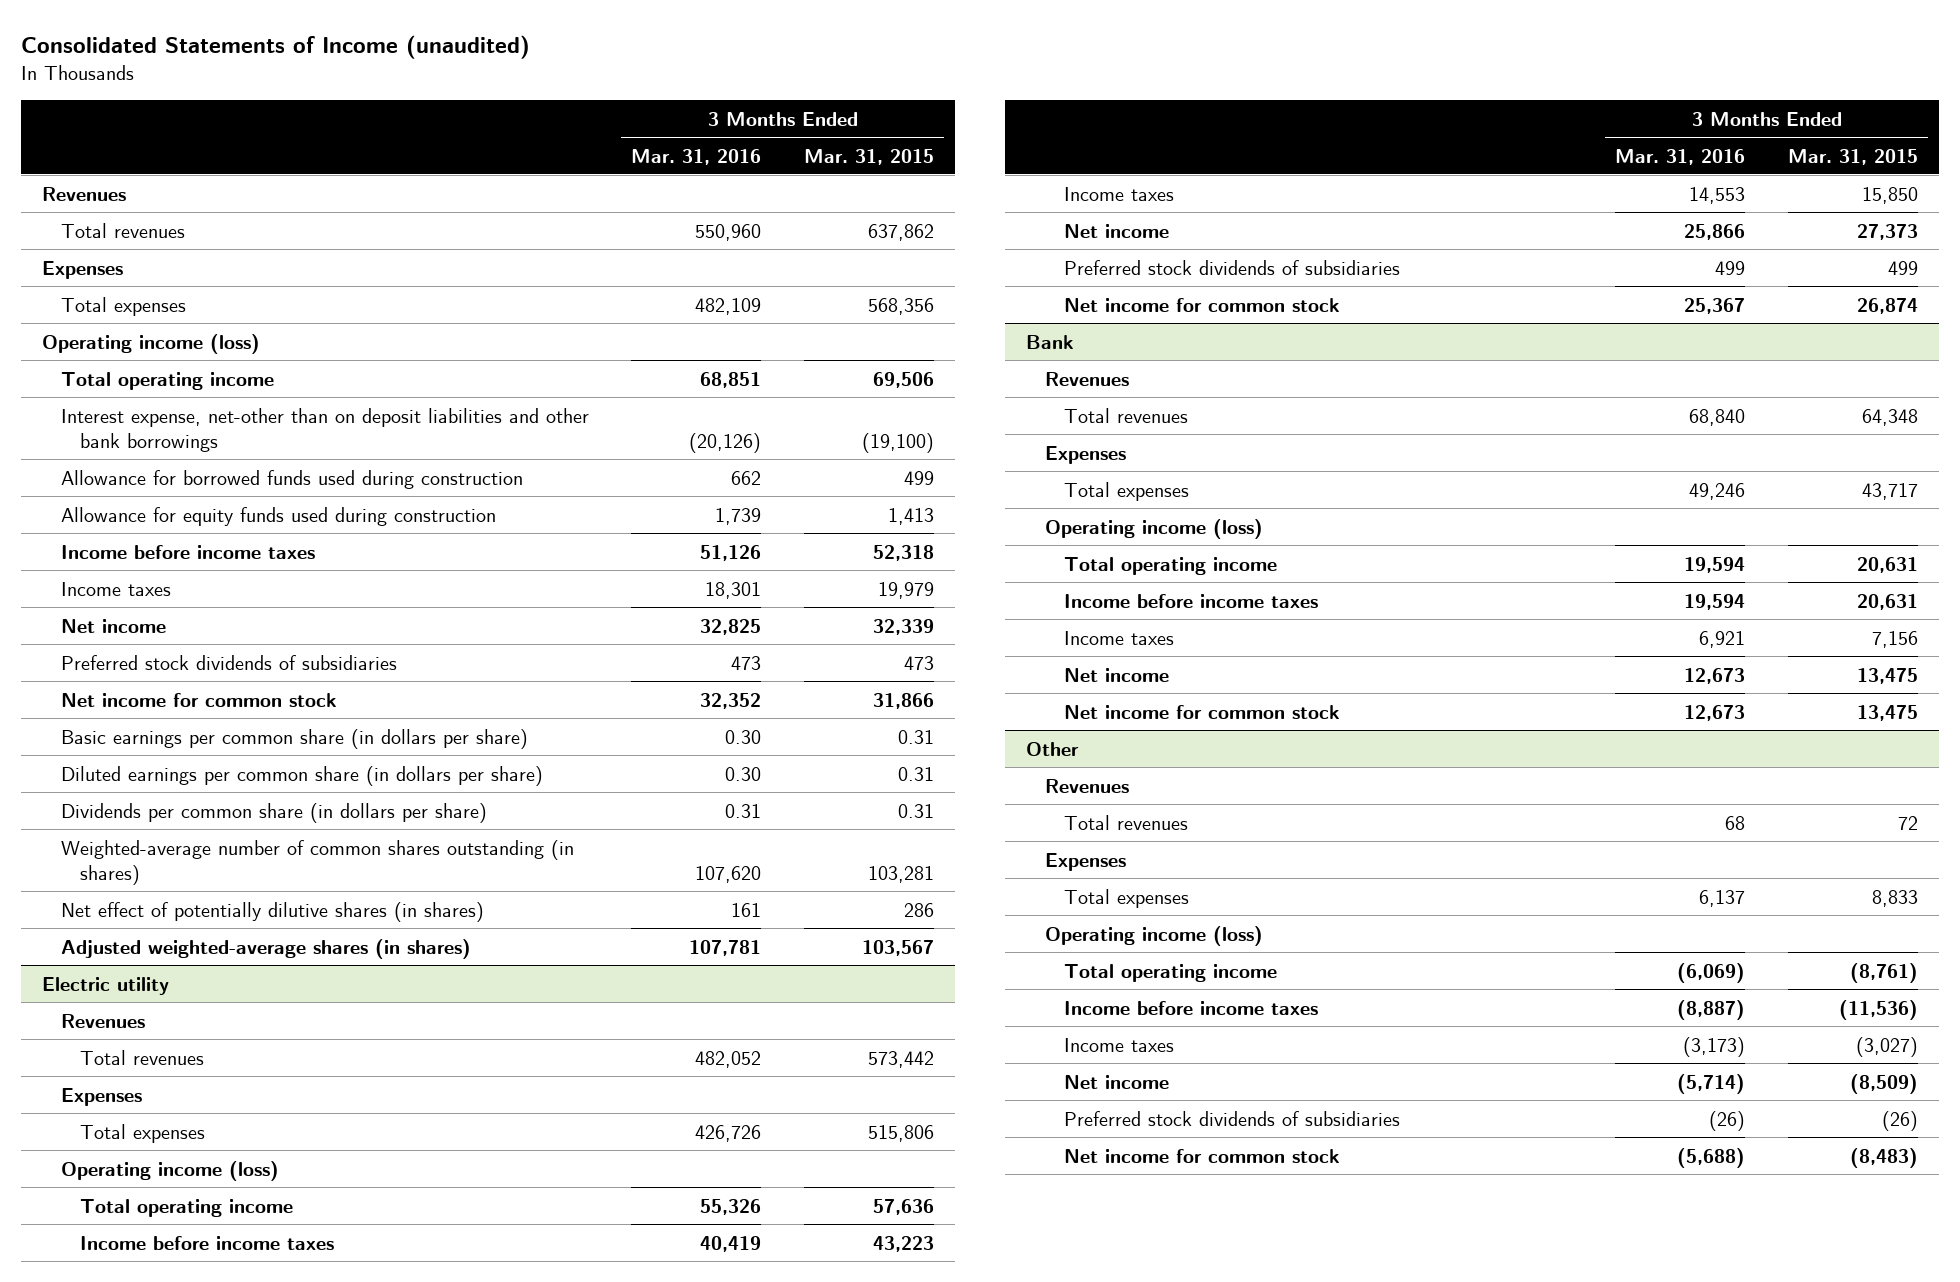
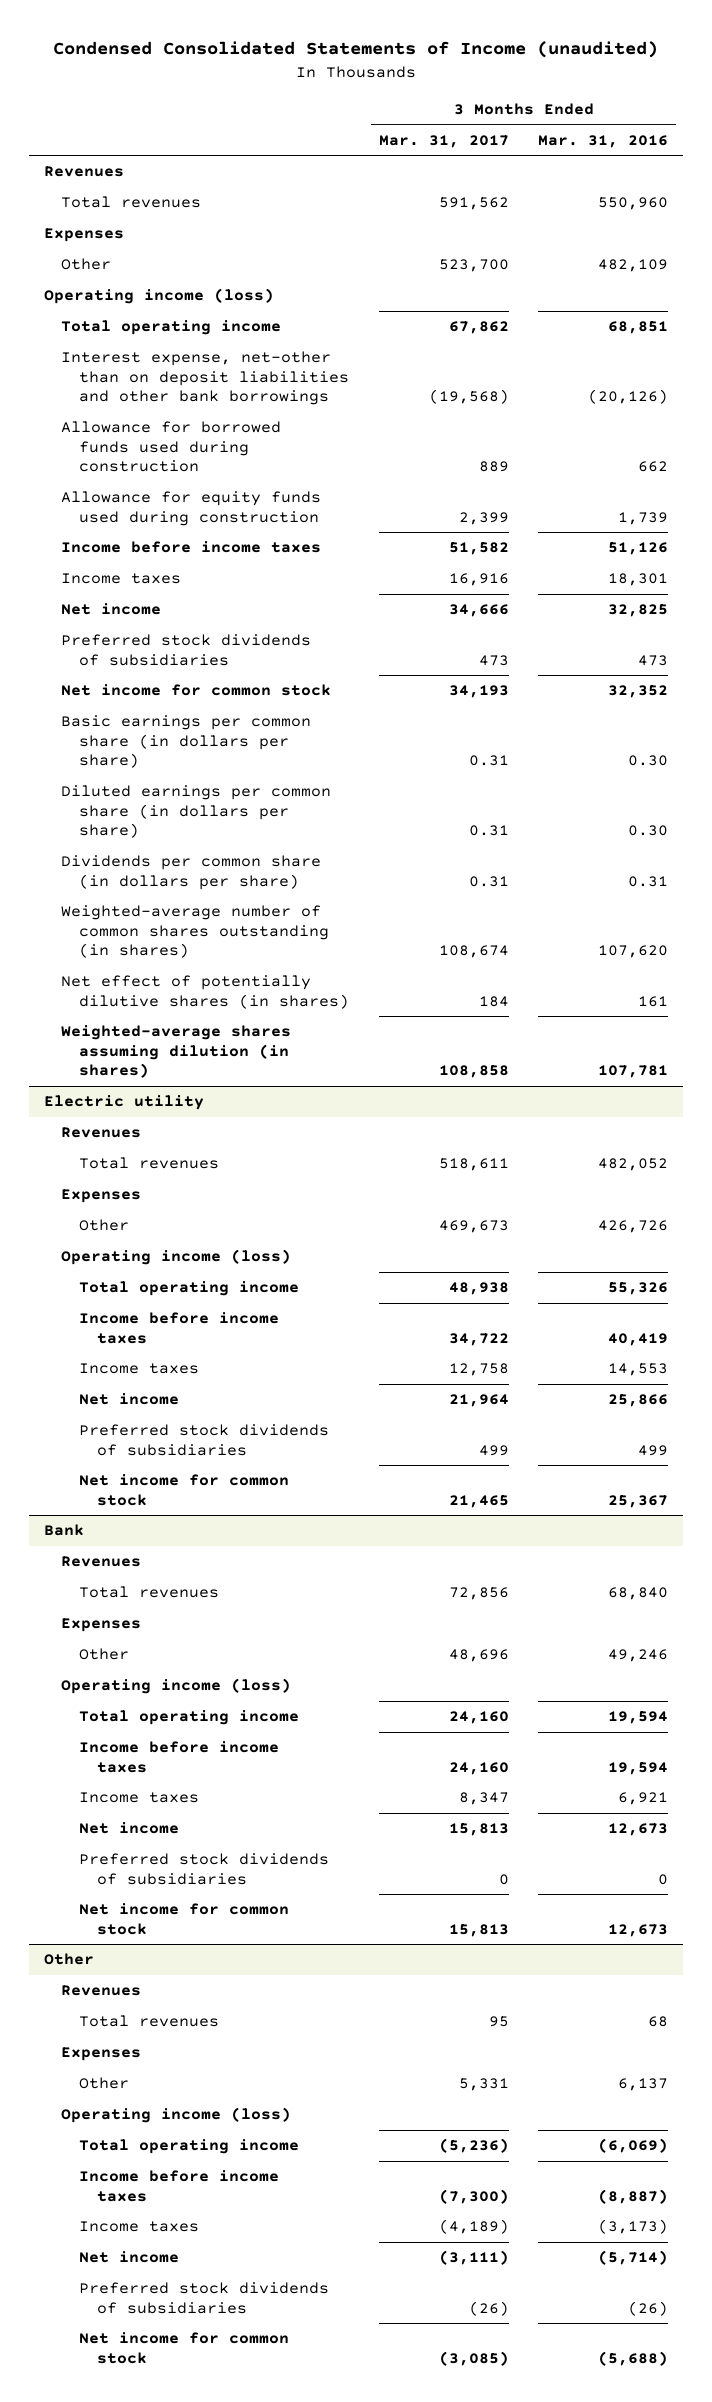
[21,34,531,59] Consolidated Statements of Income (unaudited) -> [53,41,659,59] Condensed Consolidated Statements of Income (unaudited)
[803,148,934,165] Mar. 31, 2015 -> none
none -> [378,134,509,148] Mar. 31, 2017
[61,296,187,316] Total expenses -> [61,258,112,271] Other
[61,938,472,959] Adjusted weighted-average shares (in shares) -> [61,1025,292,1079] Weighted-average shares assuming dilution (in shares)
[79,1123,205,1143] Total expenses -> [79,1219,130,1232] Other
[1063,481,1189,501] Total expenses -> [79,1648,130,1661] Other
none -> [79,1853,330,1885] Preferred stock dividends of subsidiaries
[1063,888,1189,908] Total expenses -> [79,2077,130,2090] Other

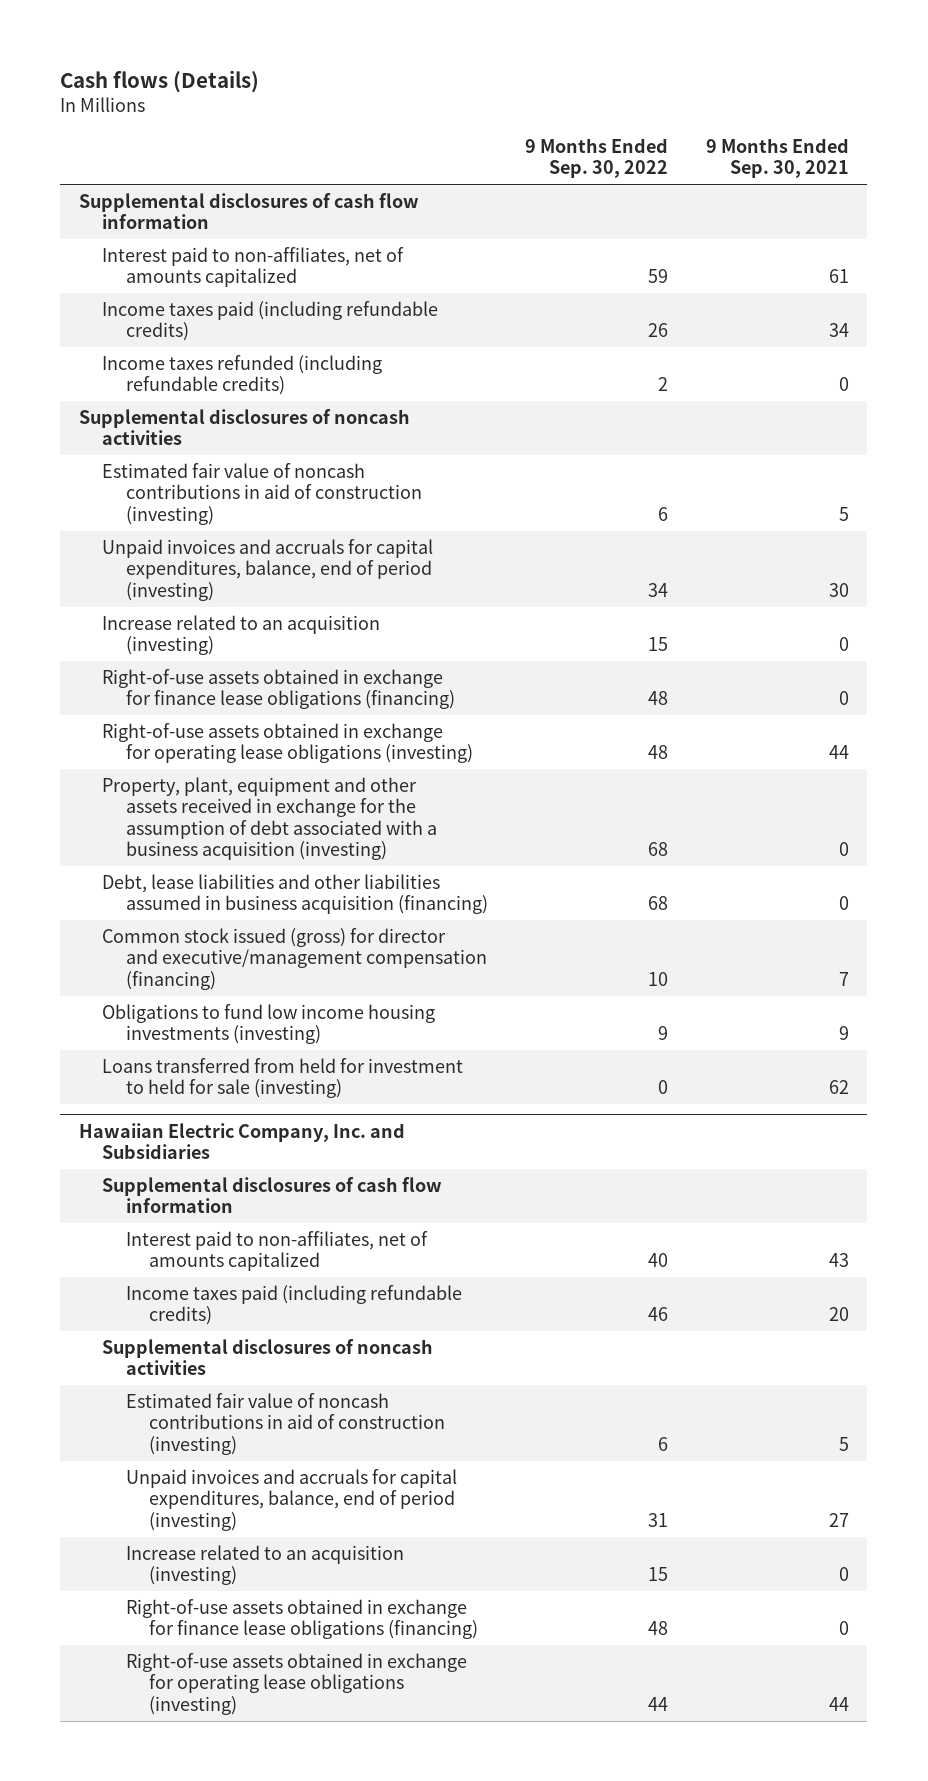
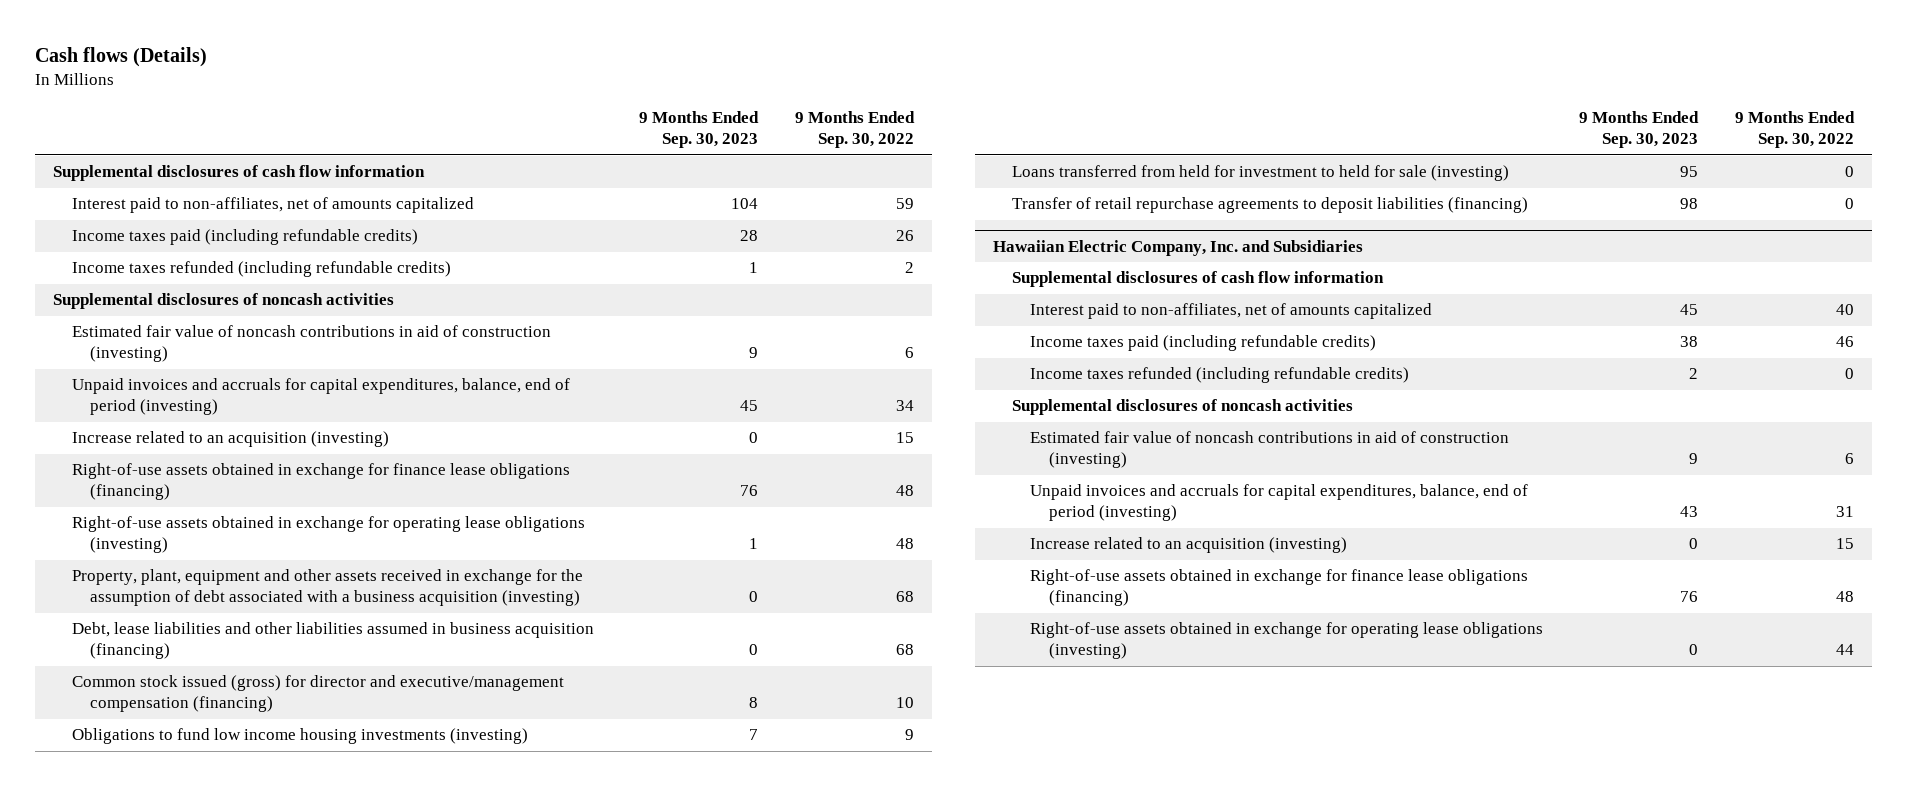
[705,137,849,179] 9 Months Ended Sep. 30, 2021 -> none
none -> [639,111,760,149] 9 Months Ended Sep. 30, 2023
none -> [1011,197,1528,214] Transfer of retail repurchase agreements to deposit liabilities (financing)
none -> [1030,367,1410,384] Income taxes refunded (including refundable credits)

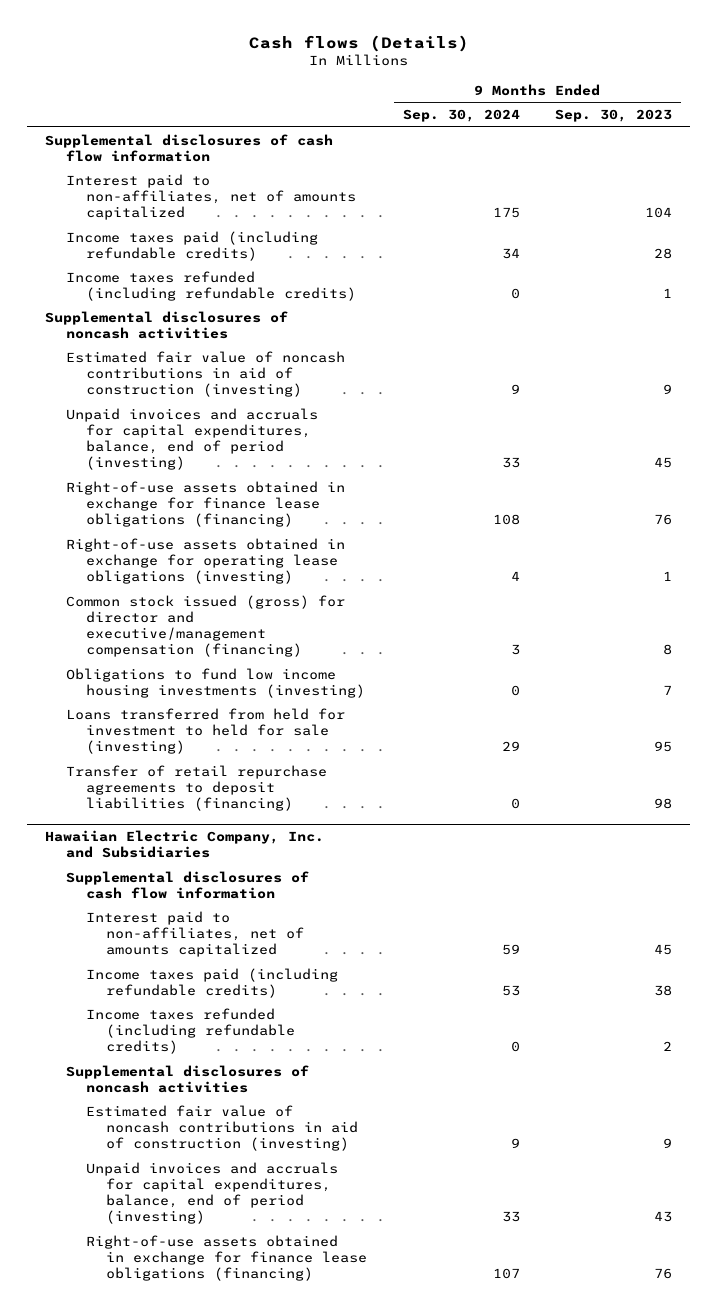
[794,111,915,149] 9 Months Ended Sep. 30, 2022 -> none
none -> [402,109,520,123] Sep. 30, 2024
[71,431,389,448] Increase related to an acquisition (investing) -> none
[71,569,583,607] Property, plant, equipment and other assets received in exchange for the assumption of debt associated with a business acquisition (investing) -> none
[71,622,594,660] Debt, lease liabilities and other liabilities assumed in business acquisition (financing) -> none
[1030,537,1348,554] Increase related to an acquisition (investing) -> none
[1030,622,1544,660] Right-of-use assets obtained in exchange for operating lease obligations (investing) -> none

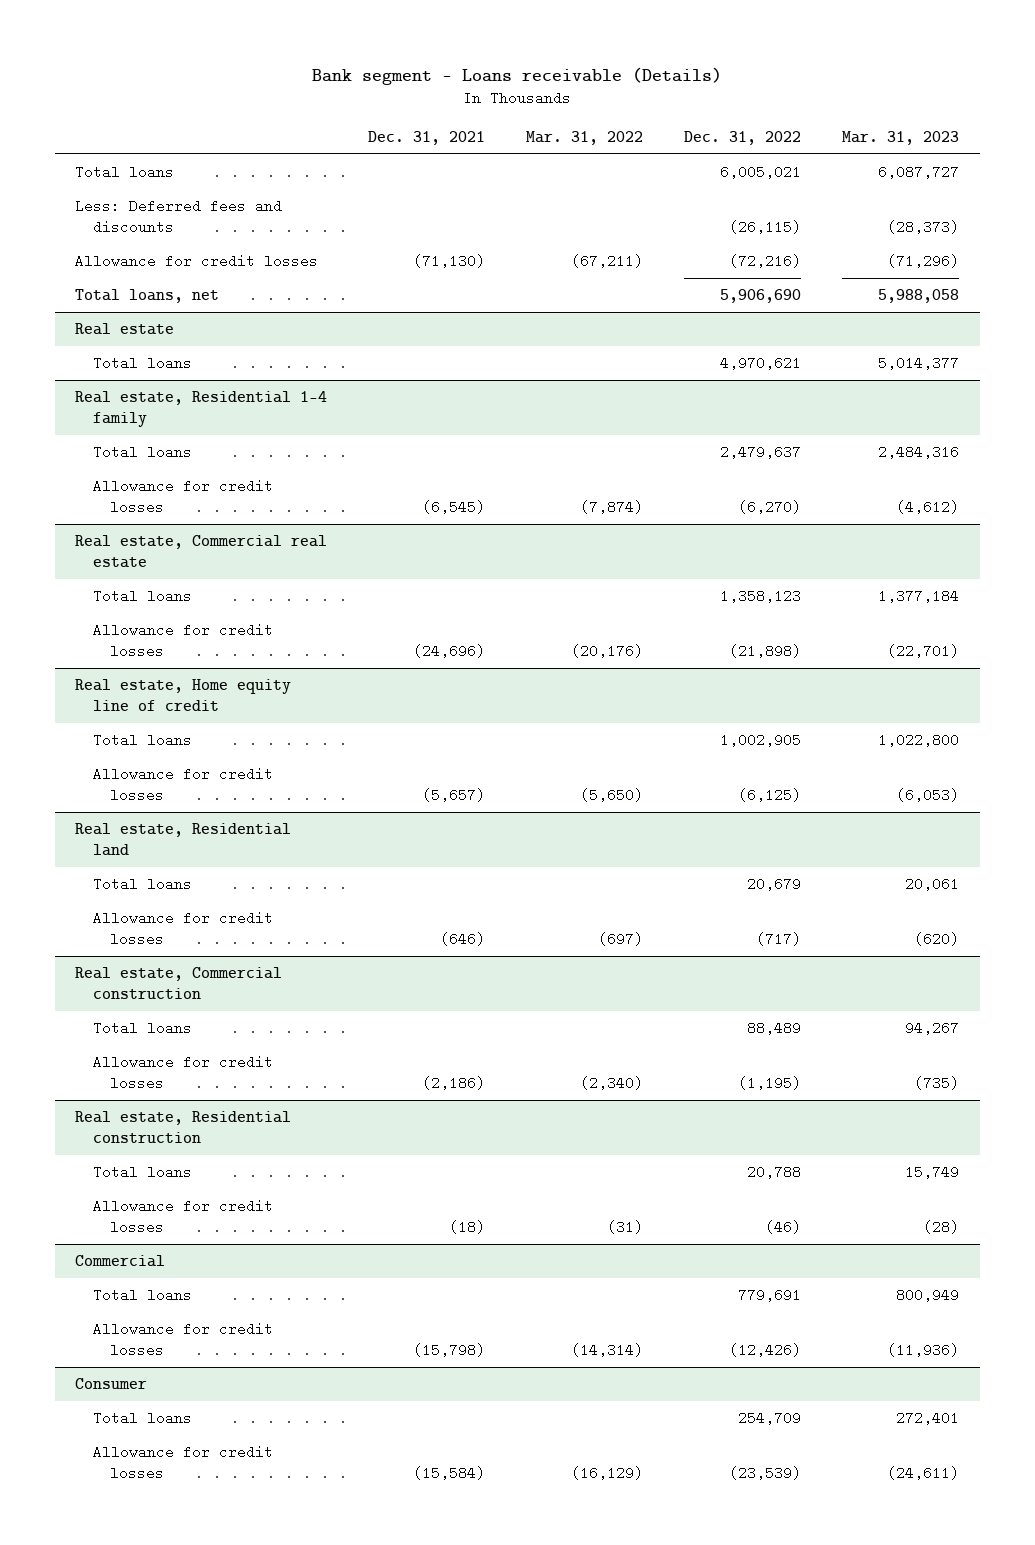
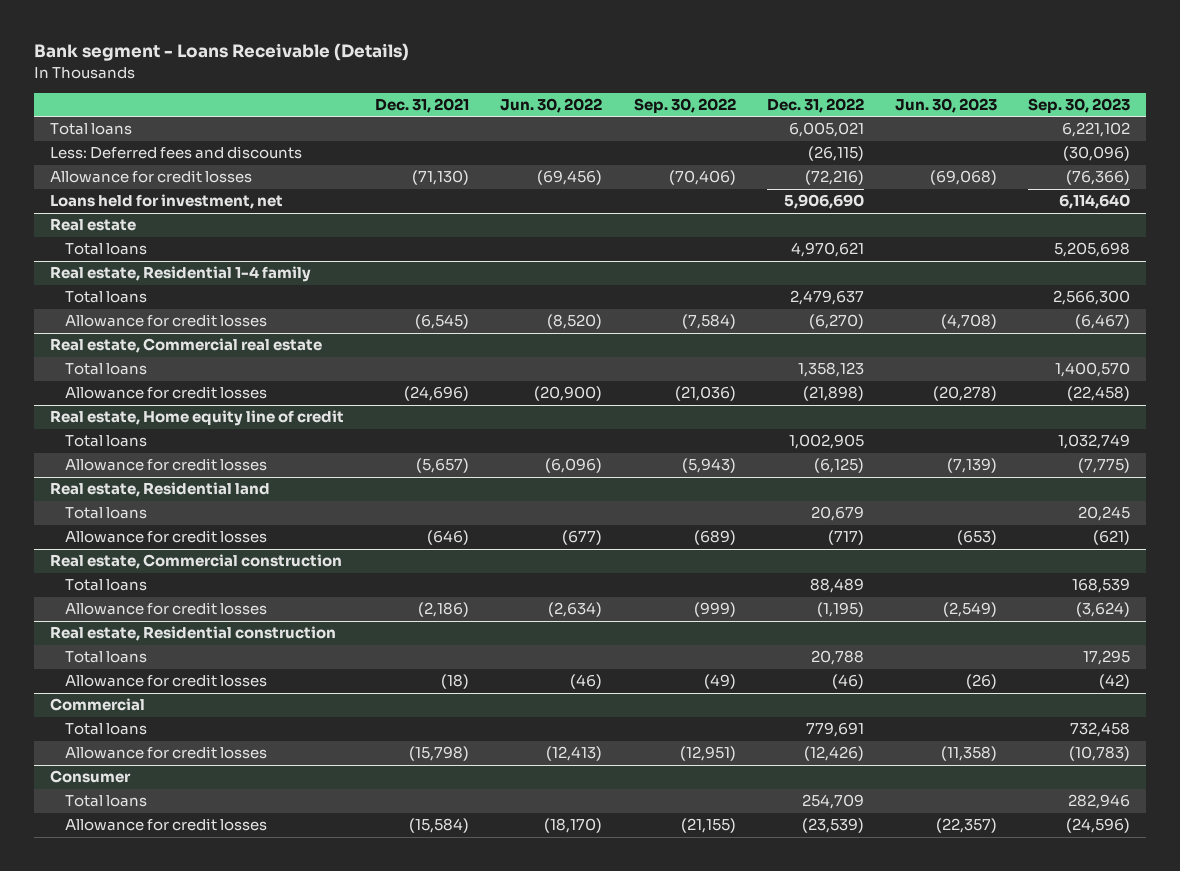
[312,66,723,85] Bank segment - Loans receivable (Details) -> [34,43,410,62] Bank segment - Loans Receivable (Details)
[526,130,644,145] Mar. 31, 2022 -> none
[842,130,960,145] Mar. 31, 2023 -> none
none -> [500,97,603,113] Jun. 30, 2022
none -> [633,97,736,113] Sep. 30, 2022
none -> [895,97,998,113] Jun. 30, 2023
none -> [1028,97,1131,113] Sep. 30, 2023
[75,289,220,304] Total loans, net -> [49,194,283,210] Loans held for investment, net

